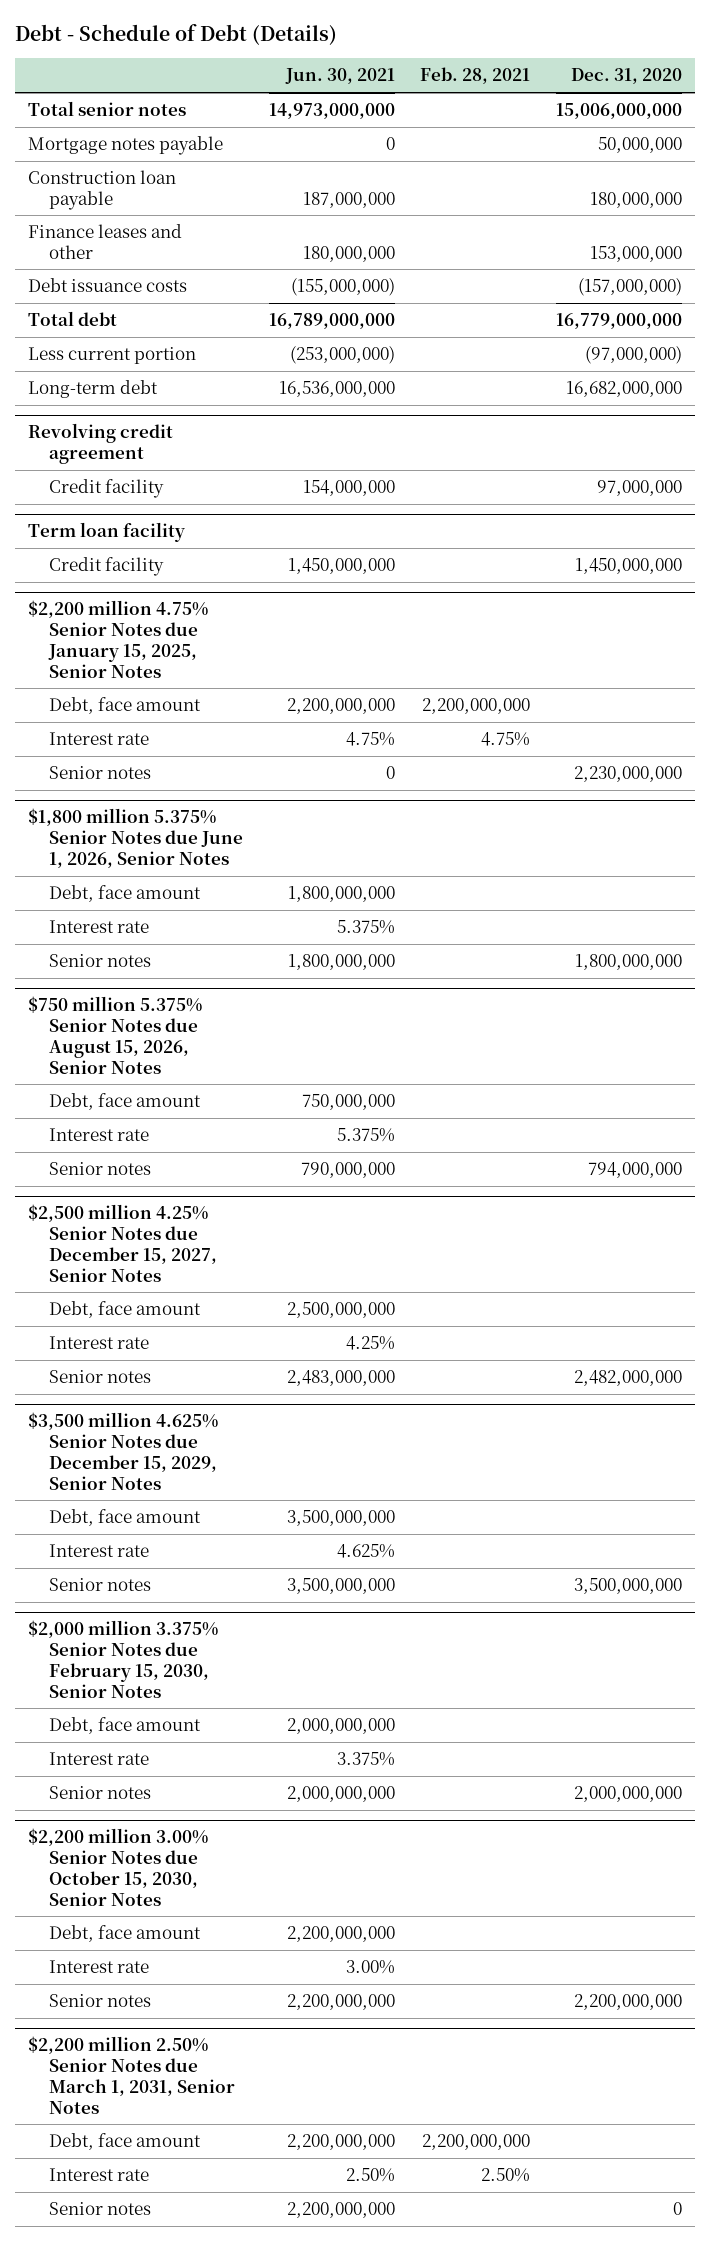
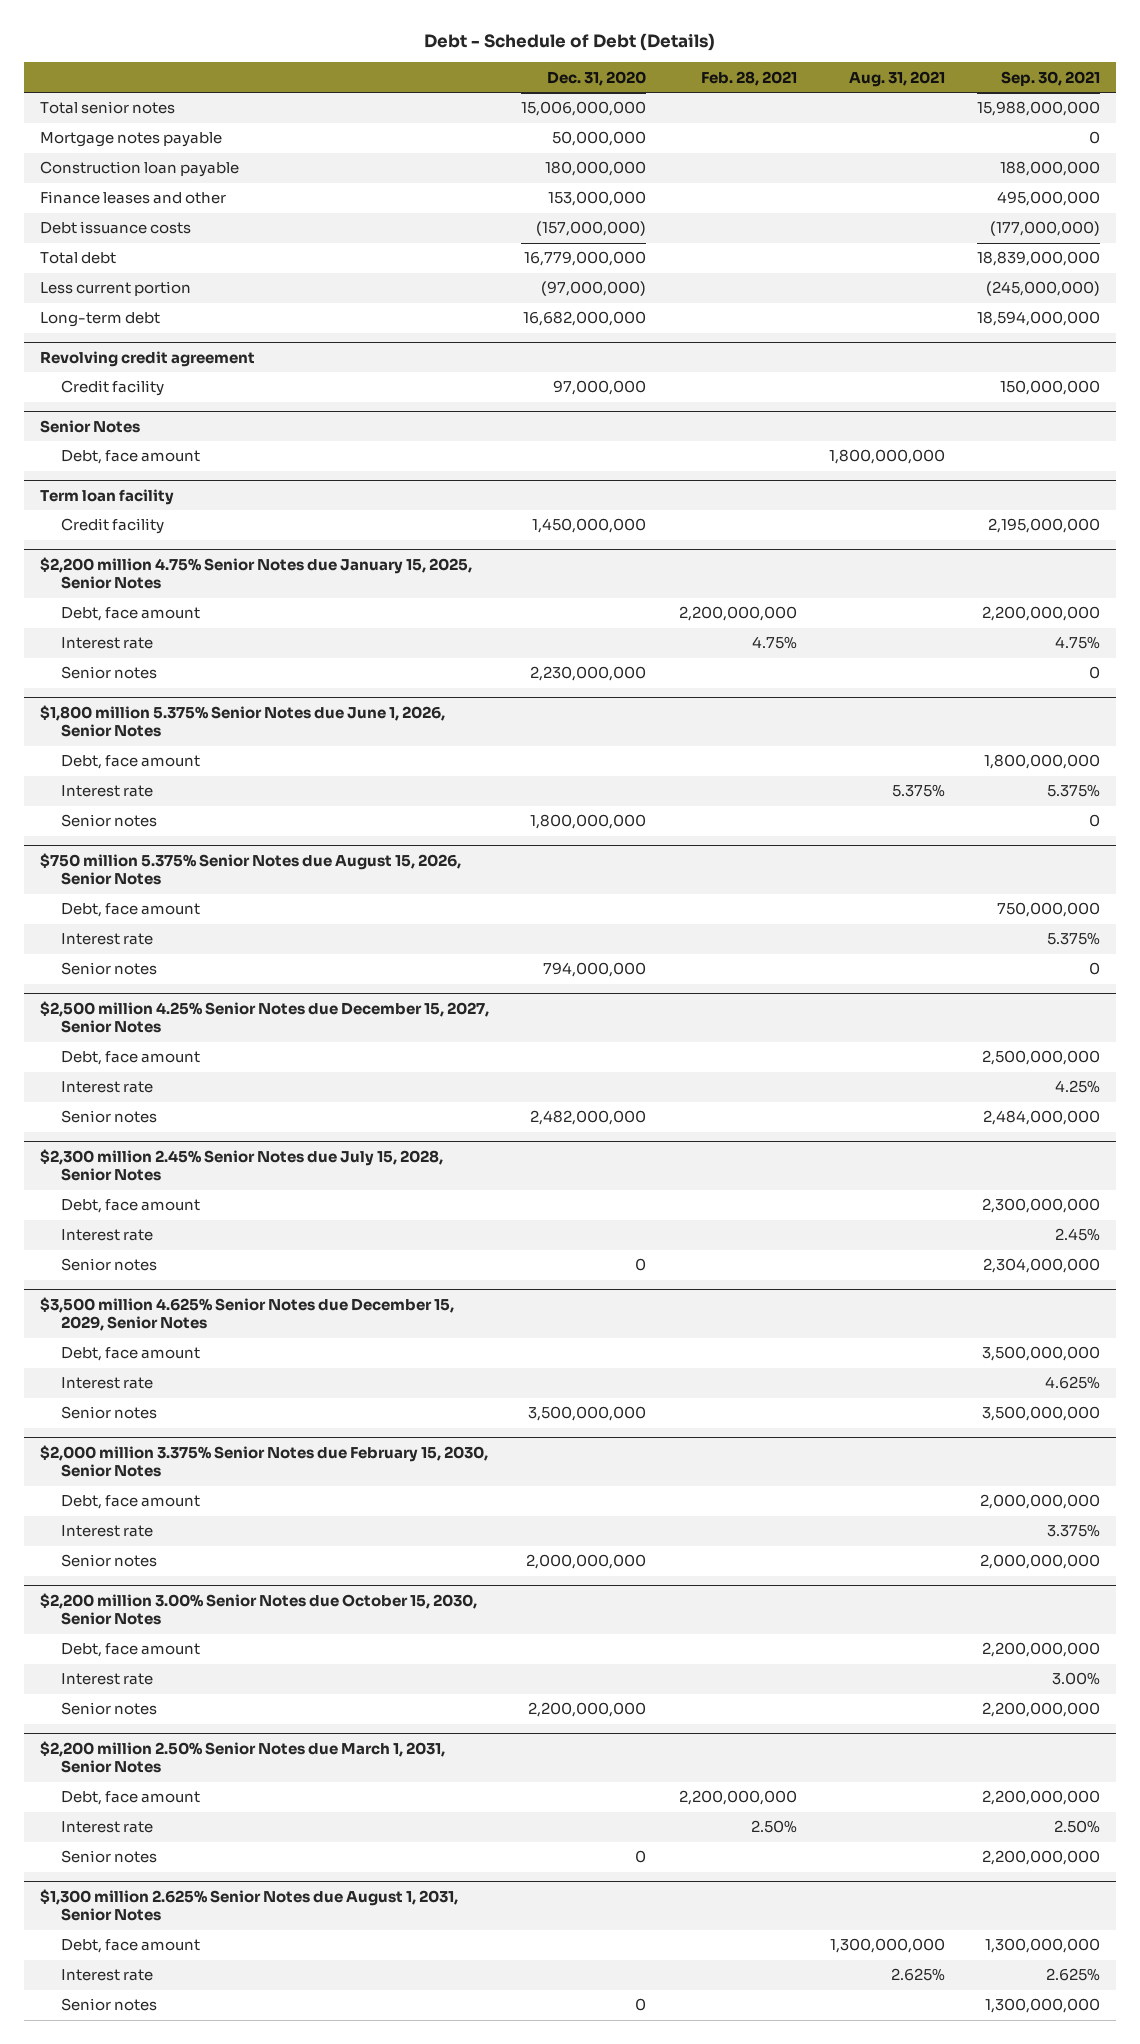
[284,68,395,85] Jun. 30, 2021 -> none
none -> [848,70,945,87] Aug. 31, 2021
none -> [1001,70,1101,86] Sep. 30, 2021
none -> [40,419,141,433] Senior Notes
none -> [60,450,200,465] Debt, face amount
none -> [40,1148,444,1181] $2,300 million 2.45% Senior Notes due July 15, 2028, Senior Notes
none -> [60,1199,200,1214] Debt, face amount
none -> [60,1229,153,1242] Interest rate
none -> [60,1258,157,1272] Senior notes
none -> [40,1888,459,1921] $1,300 million 2.625% Senior Notes due August 1, 2031, Senior Notes
none -> [60,1939,200,1954] Debt, face amount
none -> [60,1969,153,1982] Interest rate
none -> [60,1998,157,2012] Senior notes

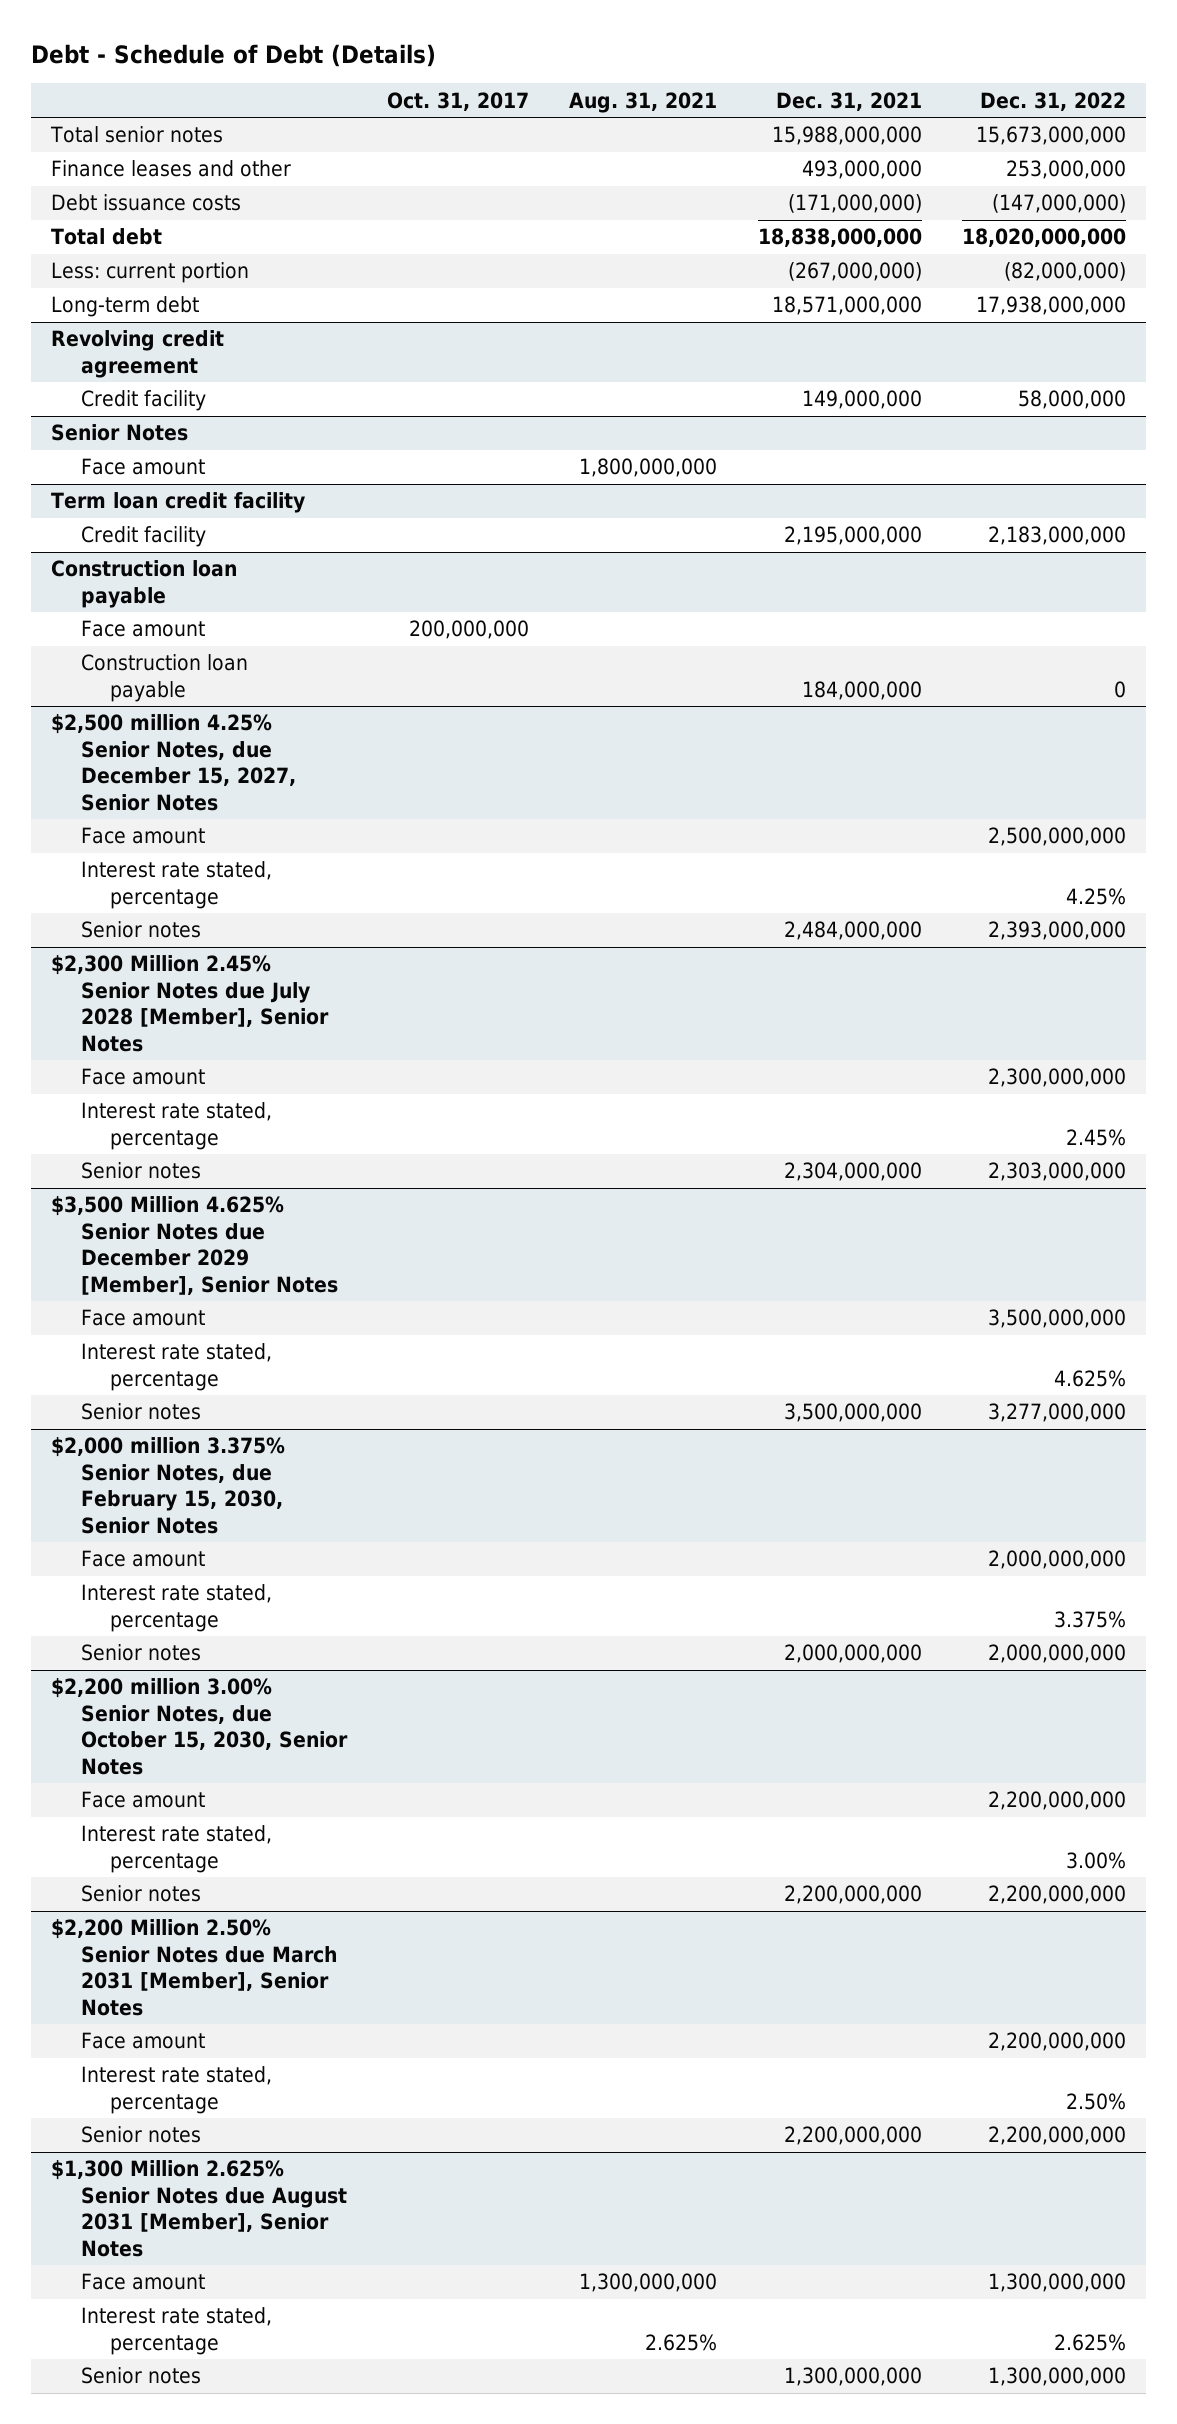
[547,70,647,86] Dec. 31, 2020 -> none
[700,70,797,86] Feb. 28, 2021 -> none
[1001,70,1101,86] Sep. 30, 2021 -> none
none -> [387,91,530,111] Oct. 31, 2017
none -> [775,91,922,111] Dec. 31, 2021
none -> [980,91,1127,111] Dec. 31, 2022
[40,132,223,148] Mortgage notes payable -> none
[40,161,240,178] Construction loan payable -> none
[40,281,192,297] Less current portion -> [51,262,250,284] Less: current portion
[60,450,200,465] Debt, face amount -> [80,458,205,476] Face amount
[40,488,175,505] Term loan facility -> [51,492,306,514] Term loan credit facility
[40,556,473,589] $2,200 million 4.75% Senior Notes due January 15, 2025, Senior Notes -> none
[60,607,200,622] Debt, face amount -> none
[60,637,153,650] Interest rate -> none
[60,666,157,680] Senior notes -> none
[40,704,446,737] $1,800 million 5.375% Senior Notes due June 1, 2026, Senior Notes -> none
[60,755,200,770] Debt, face amount -> none
[60,785,153,798] Interest rate -> none
[60,814,157,828] Senior notes -> none
[40,852,462,885] $750 million 5.375% Senior Notes due August 15, 2026, Senior Notes -> none
[60,903,200,918] Debt, face amount -> none
[60,933,153,946] Interest rate -> none
[60,962,157,976] Senior notes -> none
none -> [51,560,238,608] Construction loan payable
none -> [80,620,205,638] Face amount
none -> [80,654,248,702] Construction loan payable
[40,1000,490,1033] $2,500 million 4.25% Senior Notes due December 15, 2027, Senior Notes -> [51,714,296,811] $2,500 million 4.25% Senior Notes, due December 15, 2027, Senior Notes
[60,1051,200,1066] Debt, face amount -> [80,827,205,845] Face amount
[60,1081,153,1094] Interest rate -> [80,861,272,909] Interest rate stated, percentage
[40,1148,444,1181] $2,300 million 2.45% Senior Notes due July 15, 2028, Senior Notes -> [51,955,329,1052] $2,300 Million 2.45% Senior Notes due July 2028 [Member], Senior Notes
[60,1199,200,1214] Debt, face amount -> [80,1068,205,1086] Face amount
[60,1229,153,1242] Interest rate -> [80,1102,272,1150] Interest rate stated, percentage
[40,1296,455,1331] $3,500 million 4.625% Senior Notes due December 15, 2029, Senior Notes -> [51,1196,338,1295] $3,500 Million 4.625% Senior Notes due December 2029 [Member], Senior Notes
[60,1347,200,1362] Debt, face amount -> [80,1309,205,1327] Face amount
[60,1377,153,1390] Interest rate -> [80,1343,272,1391] Interest rate stated, percentage
[40,1444,489,1477] $2,000 million 3.375% Senior Notes due February 15, 2030, Senior Notes -> [51,1437,286,1534] $2,000 million 3.375% Senior Notes, due February 15, 2030, Senior Notes
[60,1495,200,1510] Debt, face amount -> [80,1550,205,1568] Face amount
[60,1525,153,1538] Interest rate -> [80,1584,272,1632] Interest rate stated, percentage
[40,1592,478,1625] $2,200 million 3.00% Senior Notes due October 15, 2030, Senior Notes -> [51,1678,348,1775] $2,200 million 3.00% Senior Notes, due October 15, 2030, Senior Notes
[60,1643,200,1658] Debt, face amount -> [80,1791,205,1809] Face amount
[60,1673,153,1686] Interest rate -> [80,1825,272,1873] Interest rate stated, percentage
[40,1740,446,1773] $2,200 million 2.50% Senior Notes due March 1, 2031, Senior Notes -> [51,1919,337,2016] $2,200 Million 2.50% Senior Notes due March 2031 [Member], Senior Notes
[60,1791,200,1806] Debt, face amount -> [80,2032,205,2050] Face amount
[60,1821,153,1834] Interest rate -> [80,2066,272,2114] Interest rate stated, percentage
[40,1888,459,1921] $1,300 million 2.625% Senior Notes due August 1, 2031, Senior Notes -> [51,2160,347,2257] $1,300 Million 2.625% Senior Notes due August 2031 [Member], Senior Notes
[60,1939,200,1954] Debt, face amount -> [80,2273,205,2291] Face amount
[60,1969,153,1982] Interest rate -> [80,2307,272,2355] Interest rate stated, percentage

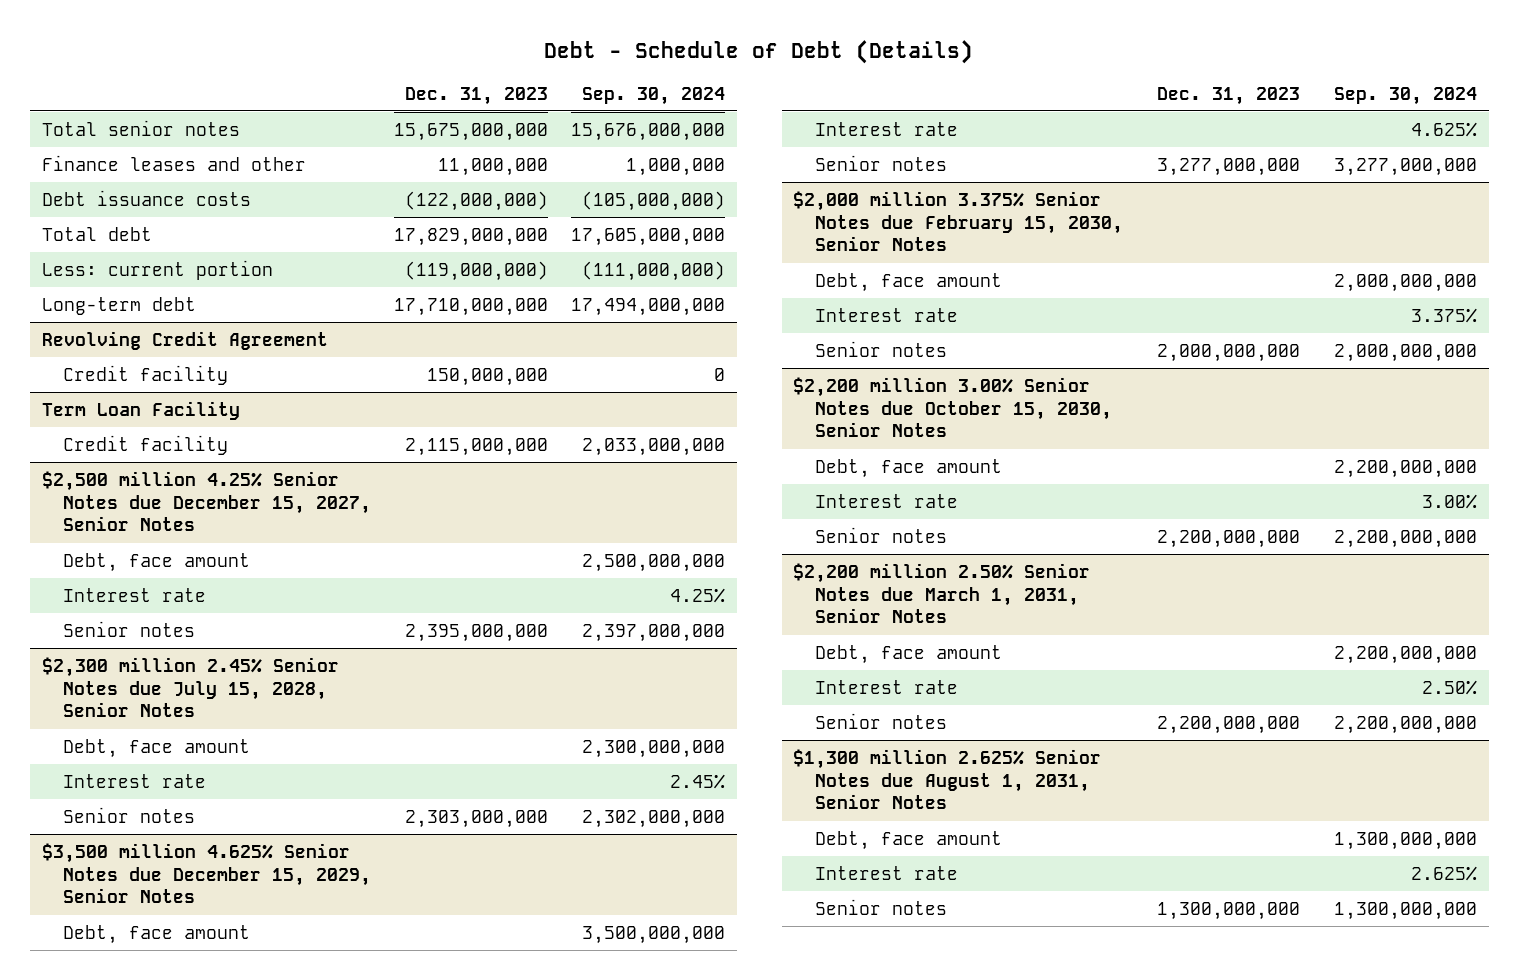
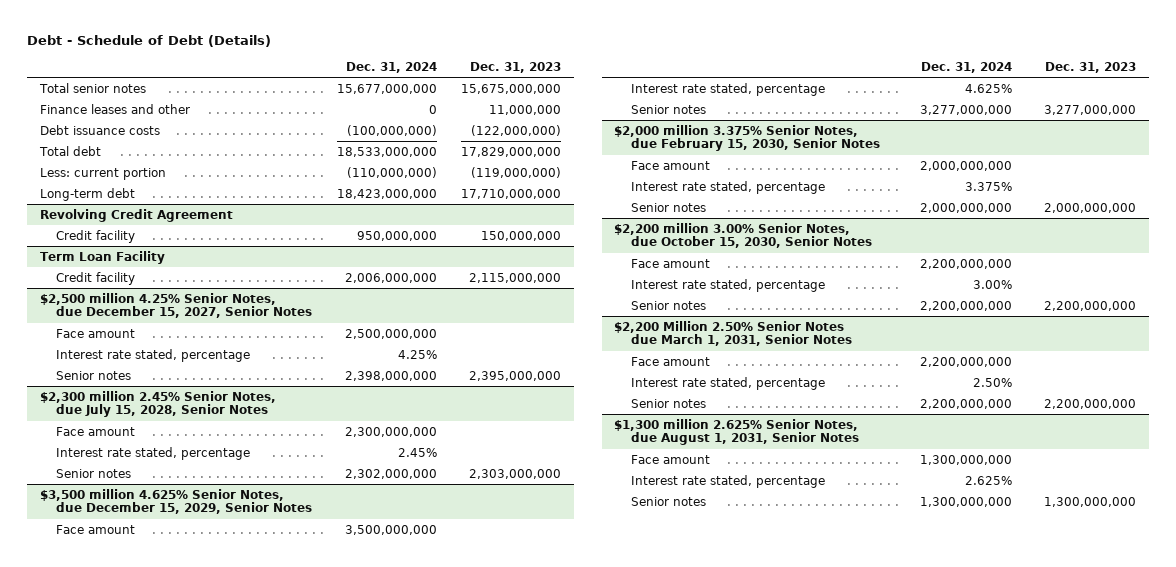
[582,86,726,105] Sep. 30, 2024 -> none
none -> [345,61,437,73] Dec. 31, 2024
[41,470,371,532] $2,500 million 4.25% Senior Notes due December 15, 2027, Senior Notes -> [39,292,312,319] $2,500 million 4.25% Senior Notes, due December 15, 2027, Senior Notes
[62,552,250,572] Debt, face amount -> [55,328,135,338] Face amount
[62,587,206,602] Interest rate -> [55,348,250,362] Interest rate stated, percentage
[41,656,339,718] $2,300 million 2.45% Senior Notes due July 15, 2028, Senior Notes -> [39,390,276,418] $2,300 million 2.45% Senior Notes, due July 15, 2028, Senior Notes
[62,738,250,758] Debt, face amount -> [55,426,135,436] Face amount
[62,773,206,788] Interest rate -> [55,446,250,460] Interest rate stated, percentage
[41,842,371,904] $3,500 million 4.625% Senior Notes due December 15, 2029, Senior Notes -> [39,488,312,515] $3,500 million 4.625% Senior Notes, due December 15, 2029, Senior Notes
[62,924,250,944] Debt, face amount -> [55,524,135,534] Face amount
[814,121,958,136] Interest rate -> [630,82,825,96] Interest rate stated, percentage
[793,190,1123,252] $2,000 million 3.375% Senior Notes due February 15, 2030, Senior Notes -> [614,124,880,152] $2,000 million 3.375% Senior Notes, due February 15, 2030, Senior Notes
[814,272,1002,292] Debt, face amount -> [630,160,710,170] Face amount
[814,307,958,322] Interest rate -> [630,180,825,194] Interest rate stated, percentage
[793,376,1112,438] $2,200 million 3.00% Senior Notes due October 15, 2030, Senior Notes -> [614,222,872,249] $2,200 million 3.00% Senior Notes, due October 15, 2030, Senior Notes
[814,458,1002,478] Debt, face amount -> [630,258,710,268] Face amount
[814,493,958,508] Interest rate -> [630,278,825,292] Interest rate stated, percentage
[793,562,1091,624] $2,200 million 2.50% Senior Notes due March 1, 2031, Senior Notes -> [614,320,852,347] $2,200 Million 2.50% Senior Notes due March 1, 2031, Senior Notes
[814,644,1002,664] Debt, face amount -> [630,356,710,366] Face amount
[814,679,958,694] Interest rate -> [630,376,825,390] Interest rate stated, percentage
[793,748,1102,810] $1,300 million 2.625% Senior Notes due August 1, 2031, Senior Notes -> [614,418,859,446] $1,300 million 2.625% Senior Notes, due August 1, 2031, Senior Notes
[814,830,1002,850] Debt, face amount -> [630,454,710,464] Face amount
[814,865,958,880] Interest rate -> [630,474,825,488] Interest rate stated, percentage

